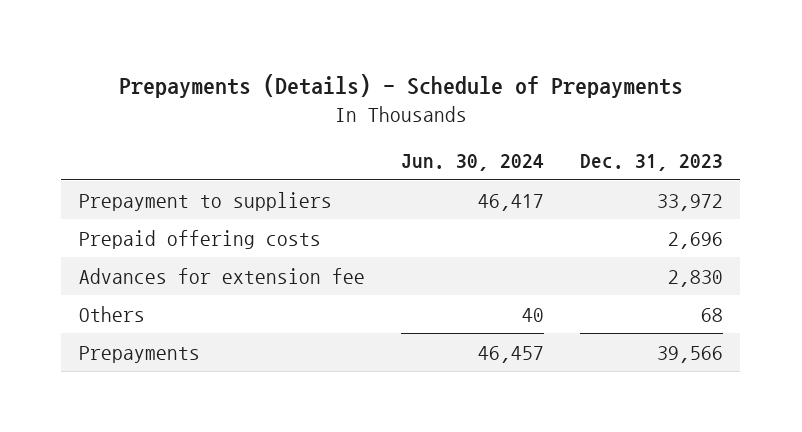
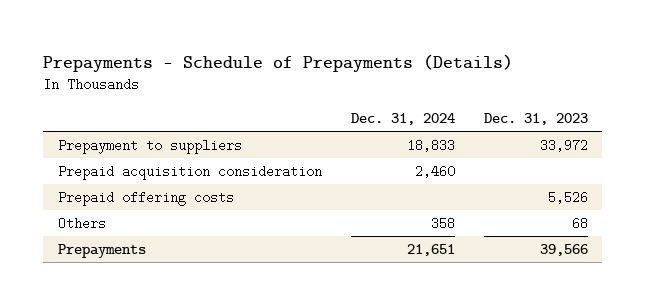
[118,74,683,99] Prepayments (Details) - Schedule of Prepayments -> [43,53,514,72] Prepayments - Schedule of Prepayments (Details)
[400,154,544,172] Jun. 30, 2024 -> none
none -> [350,113,455,126] Dec. 31, 2024
[79,267,366,284] Advances for extension fee -> none
none -> [57,164,322,180] Prepaid acquisition consideration
[667,231,723,249] 2,696 -> [547,190,588,204] 5,526

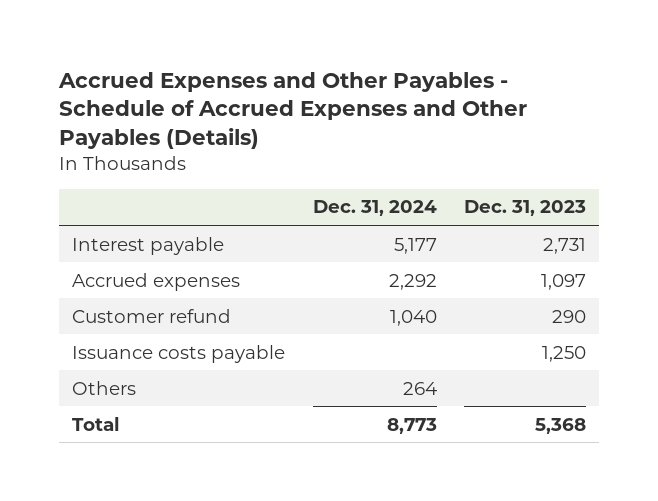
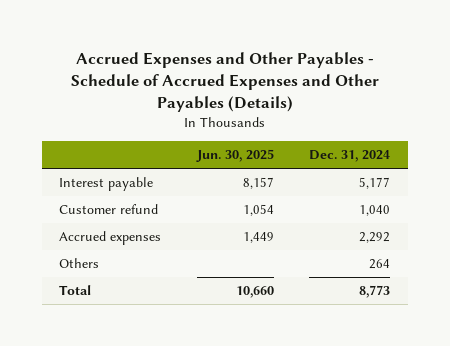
[463,200,586,217] Dec. 31, 2023 -> none
none -> [195,149,274,163] Jun. 30, 2025
[72,344,286,363] Issuance costs payable -> none
[72,272,241,291] Accrued expenses -> [59,231,162,246] Accrued expenses

